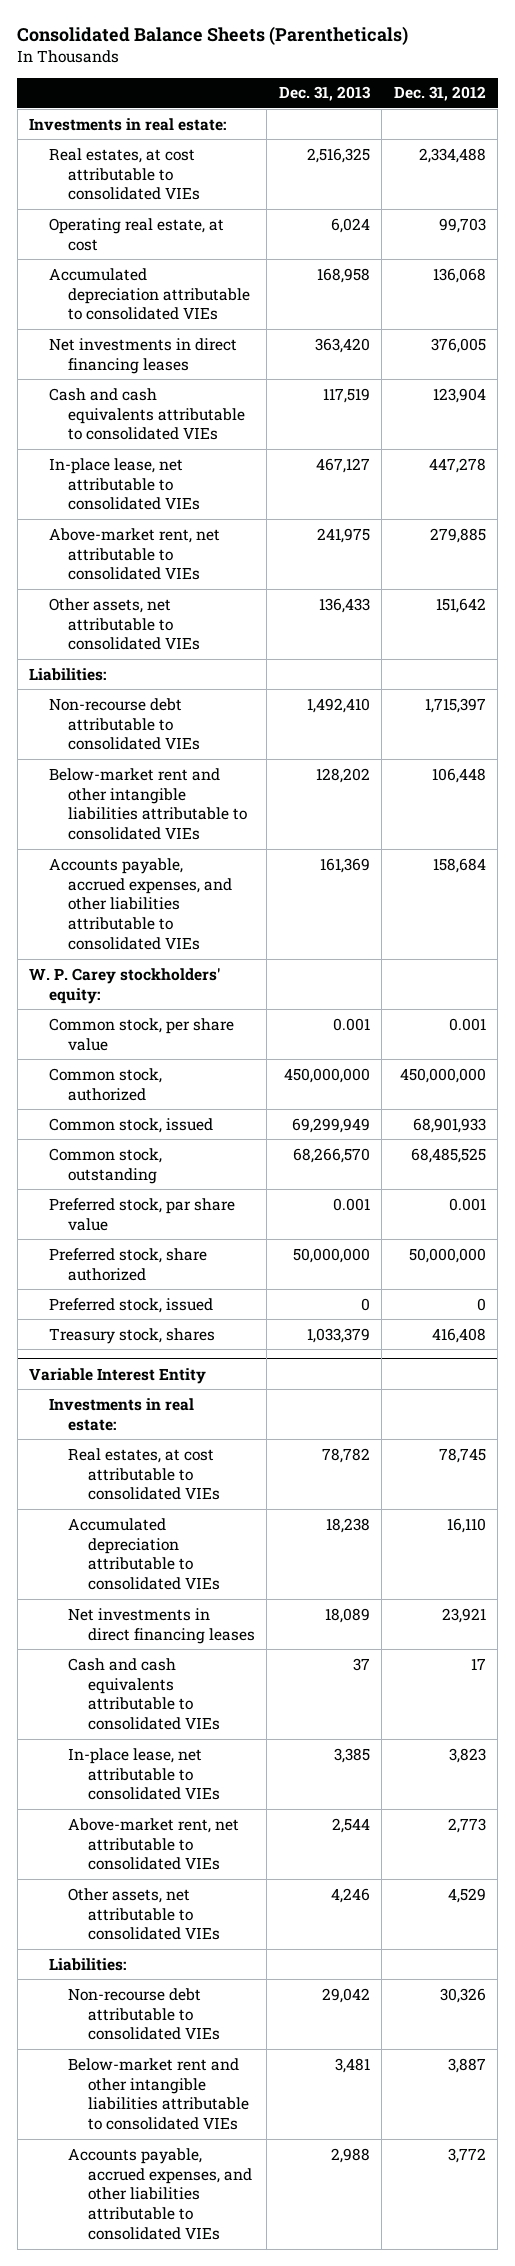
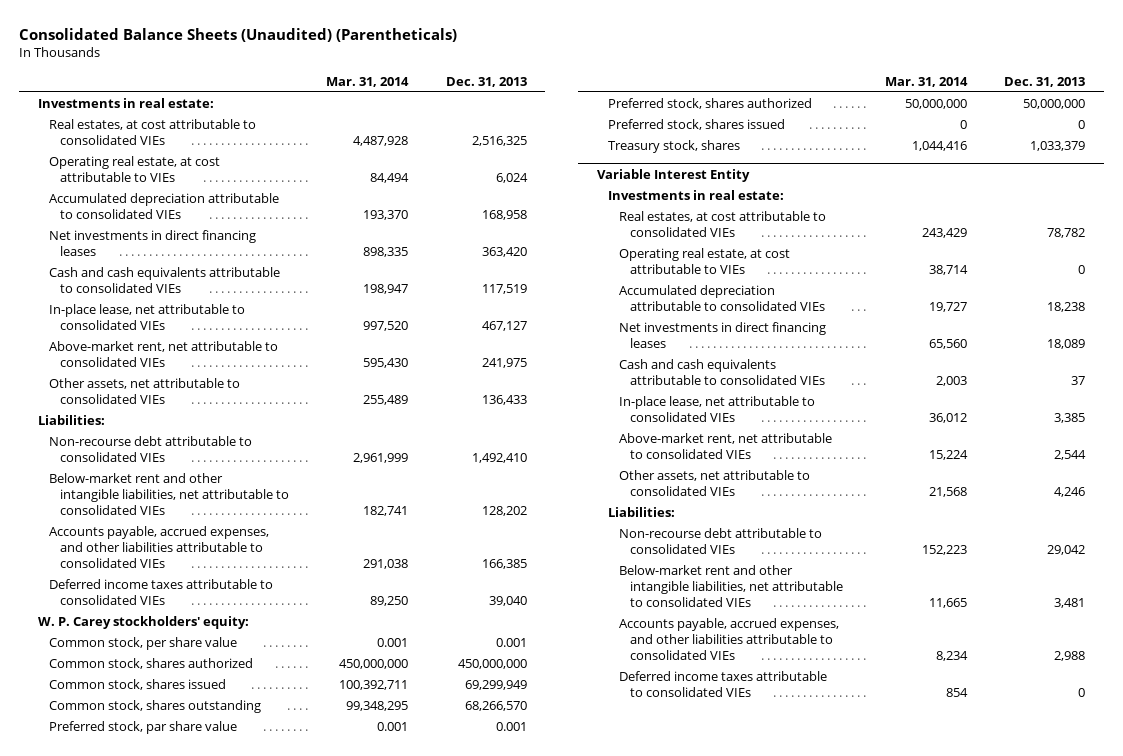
[17,26,409,46] Consolidated Balance Sheets (Parentheticals) -> [19,27,458,42] Consolidated Balance Sheets (Unaudited) (Parentheticals)
[393,86,486,102] Dec. 31, 2012 -> none
none -> [326,76,410,87] Mar. 31, 2014
[48,217,224,251] Operating real estate, at cost -> [48,156,220,183] Operating real estate, at cost attributable to VIEs
[48,767,248,841] Below-market rent and other intangible liabilities attributable to consolidated VIEs -> [48,473,290,516] Below-market rent and other intangible liabilities, net attributable to consolidated VIEs
[319,857,370,873] 161,369 -> [481,559,527,570] 166,385
none -> [48,579,273,606] Deferred income taxes attributable to consolidated VIEs
[48,1067,162,1101] Common stock, authorized -> [48,658,253,670] Common stock, shares authorized
[48,1117,213,1133] Common stock, issued -> [48,679,226,691] Common stock, shares issued
[48,1147,162,1184] Common stock, outstanding -> [48,700,261,714] Common stock, shares outstanding
[48,1247,207,1281] Preferred stock, share authorized -> [607,98,812,110] Preferred stock, shares authorized
[48,1297,213,1313] Preferred stock, issued -> [607,119,785,131] Preferred stock, shares issued
none -> [618,248,790,275] Operating real estate, at cost attributable to VIEs
[68,2057,249,2131] Below-market rent and other intangible liabilities attributable to consolidated VIEs -> [618,565,844,608] Below-market rent and other intangible liabilities, net attributable to consolidated VIEs
none -> [618,671,827,698] Deferred income taxes attributable to consolidated VIEs

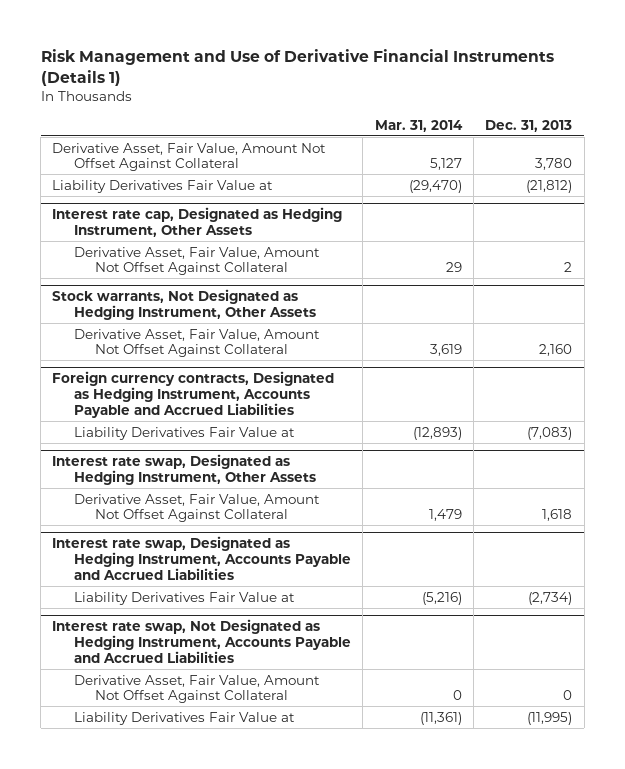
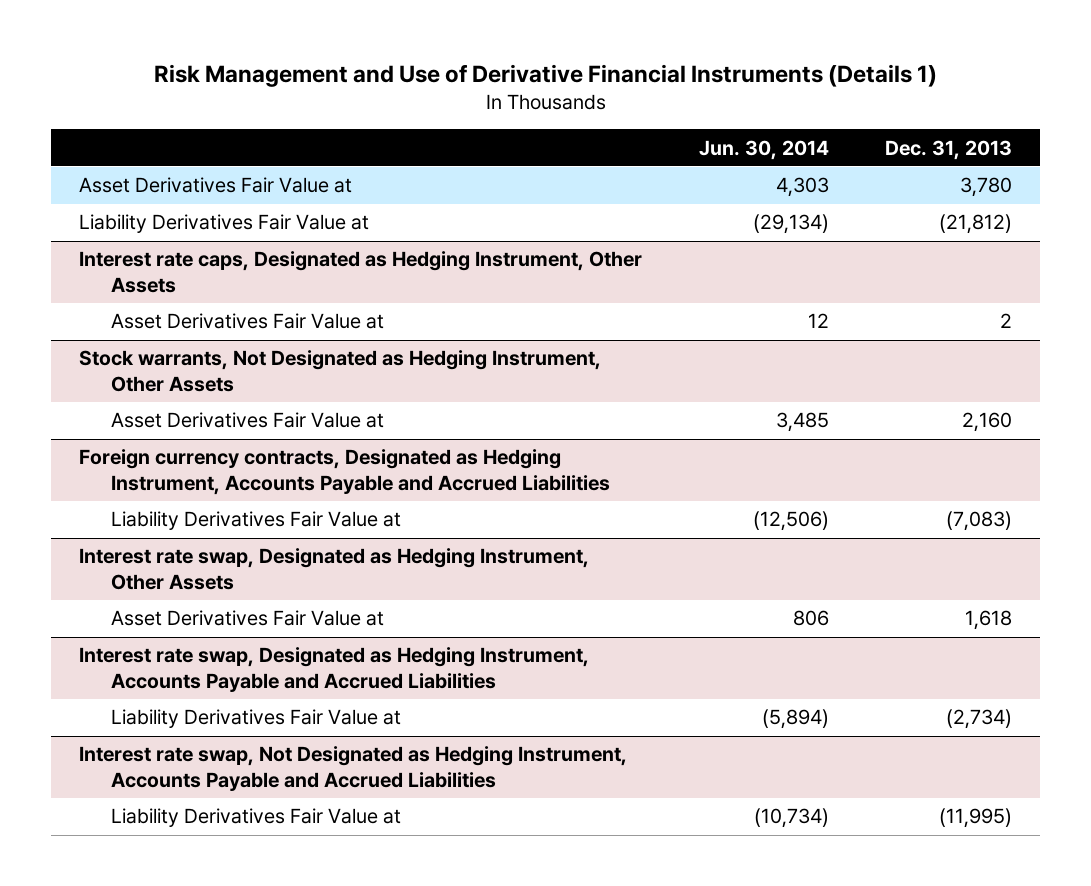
[374,119,463,132] Mar. 31, 2014 -> none
none -> [698,139,829,160] Jun. 30, 2014
[52,142,327,172] Derivative Asset, Fair Value, Amount Not Offset Against Collateral -> [79,177,353,194] Asset Derivatives Fair Value at
[52,207,343,238] Interest rate cap, Designated as Hedging Instrument, Other Assets -> [79,251,643,293] Interest rate caps, Designated as Hedging Instrument, Other Assets
[73,246,320,276] Derivative Asset, Fair Value, Amount Not Offset Against Collateral -> [110,313,384,330] Asset Derivatives Fair Value at
[73,328,320,358] Derivative Asset, Fair Value, Amount Not Offset Against Collateral -> [110,412,384,429] Asset Derivatives Fair Value at
[73,493,320,523] Derivative Asset, Fair Value, Amount Not Offset Against Collateral -> [110,610,384,627] Asset Derivatives Fair Value at
[73,674,320,704] Derivative Asset, Fair Value, Amount Not Offset Against Collateral -> none

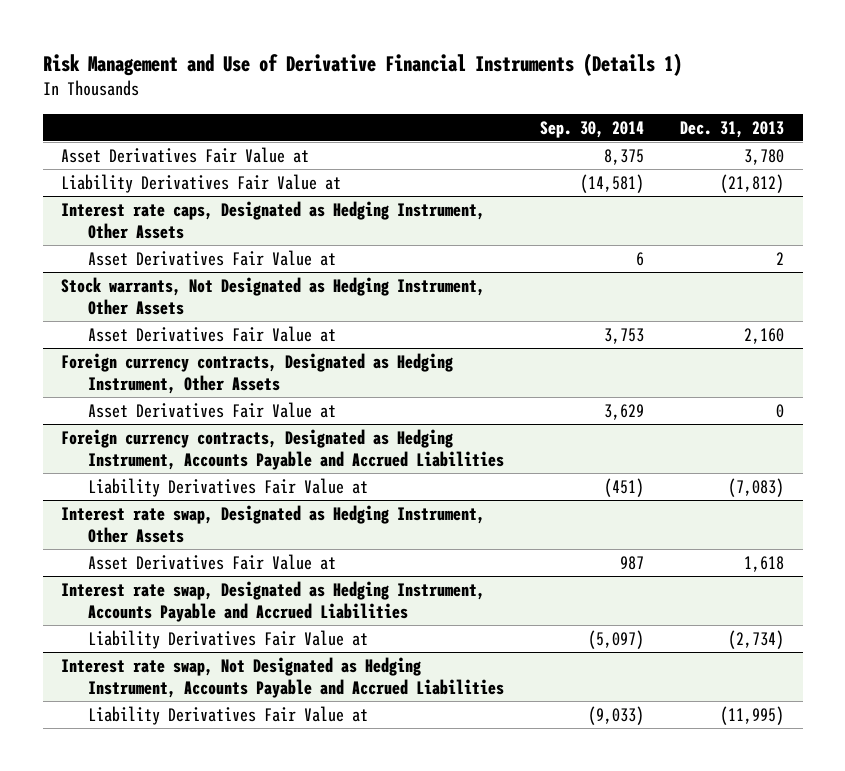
[698,139,829,160] Jun. 30, 2014 -> none
none -> [540,120,645,138] Sep. 30, 2014
none -> [60,352,453,394] Foreign currency contracts, Designated as Hedging Instrument, Other Assets
none -> [87,401,336,418] Asset Derivatives Fair Value at

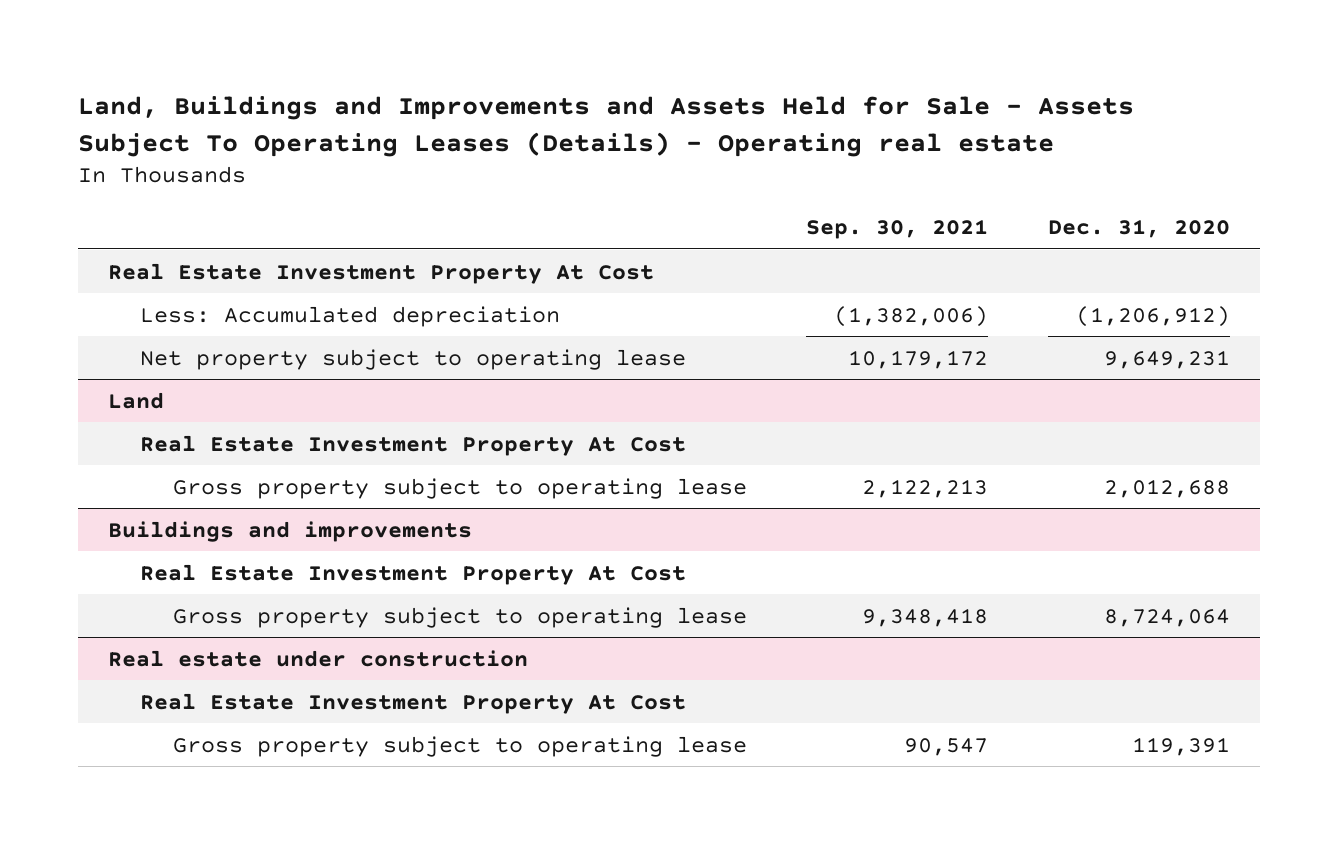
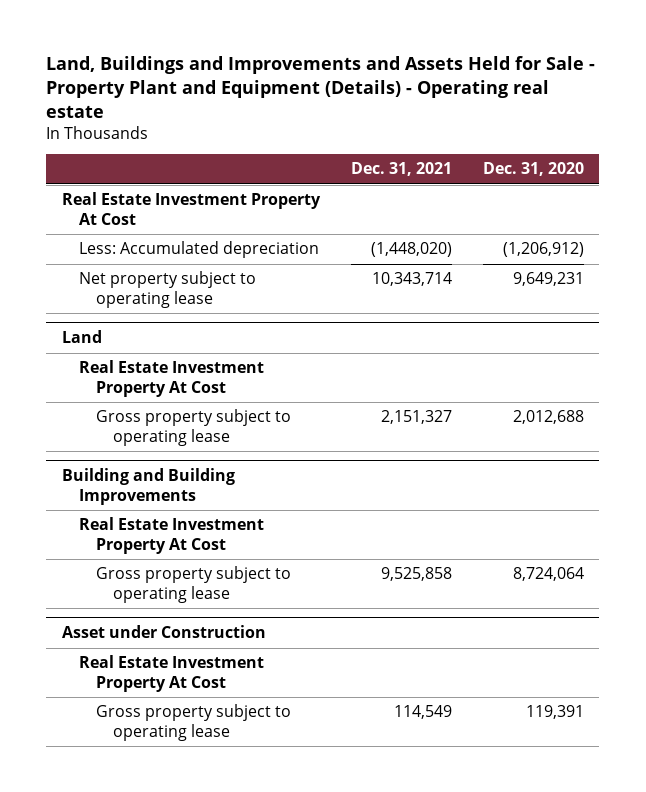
[77,96,1134,157] Land, Buildings and Improvements and Assets Held for Sale - Assets Subject To Operating Leases (Details) - Operating real estate -> [46,56,596,118] Land, Buildings and Improvements and Assets Held for Sale - Property Plant and Equipment (Details) - Operating real estate
[806,219,989,240] Sep. 30, 2021 -> none
none -> [350,162,452,177] Dec. 31, 2021
[107,520,472,542] Buildings and improvements -> [61,468,235,505] Building and Building Improvements
[107,649,528,667] Real estate under construction -> [61,625,266,639] Asset under Construction

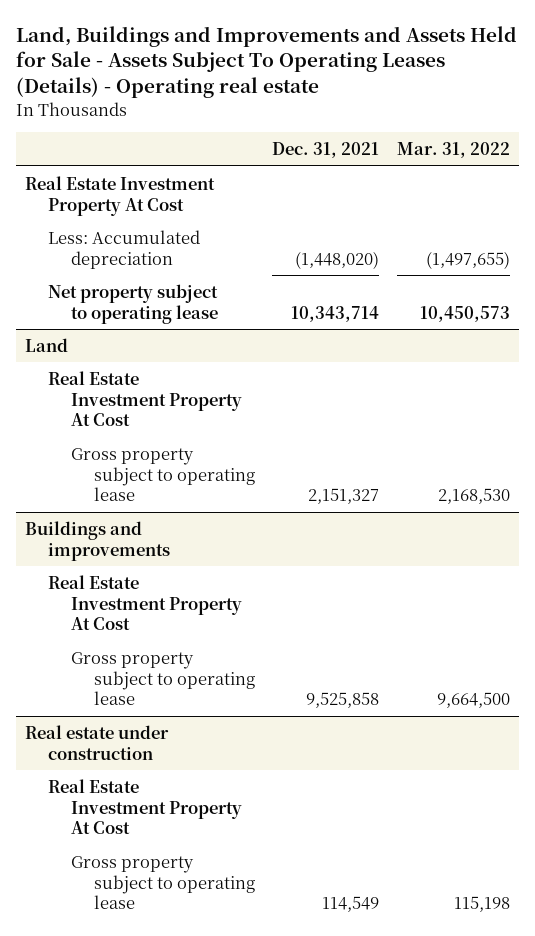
[46,56,596,118] Land, Buildings and Improvements and Assets Held for Sale - Property Plant and Equipment (Details) - Operating real estate -> [15,25,517,99] Land, Buildings and Improvements and Assets Held for Sale - Assets Subject To Operating Leases (Details) - Operating real estate
[482,162,584,177] Dec. 31, 2020 -> none
none -> [397,142,511,159] Mar. 31, 2022
[61,468,235,505] Building and Building Improvements -> [24,520,170,561] Buildings and improvements
[61,625,266,639] Asset under Construction -> [24,724,169,760] Real estate under construction

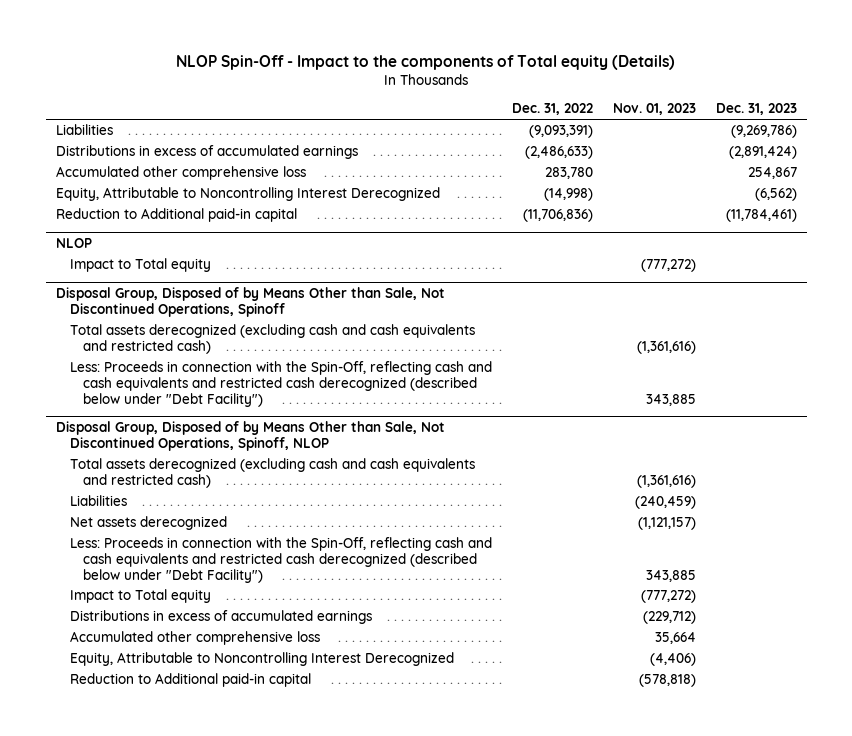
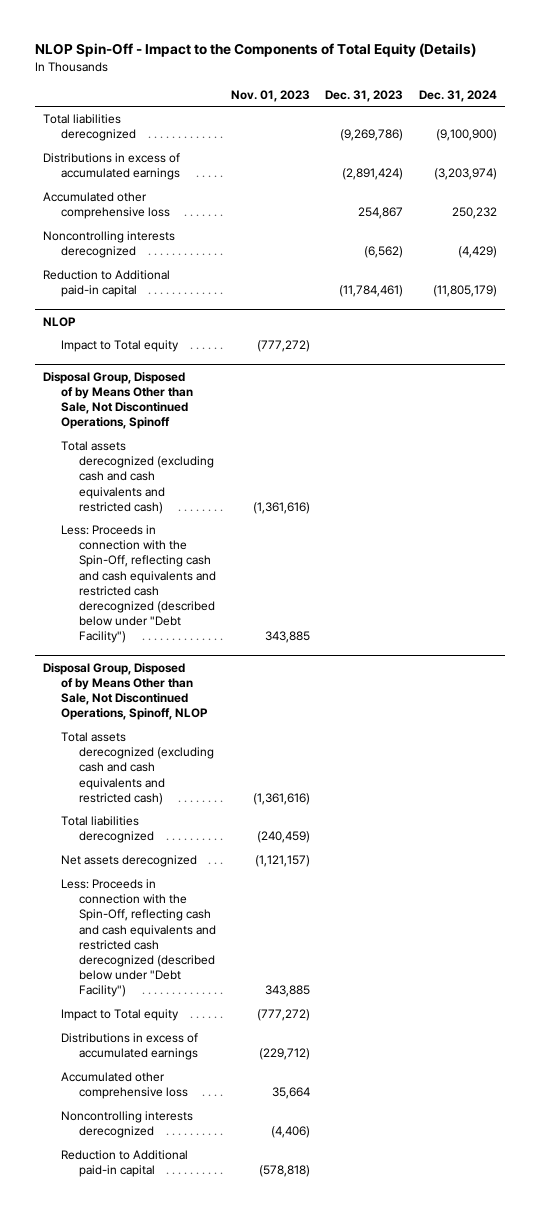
[176,54,676,70] NLOP Spin-Off - Impact to the components of Total equity (Details) -> [35,43,477,58] NLOP Spin-Off - Impact to the Components of Total Equity (Details)
[511,103,593,116] Dec. 31, 2022 -> none
none -> [418,89,497,102] Dec. 31, 2024
[55,124,113,136] Liabilities -> [43,114,136,142] Total liabilities derecognized
[55,187,440,202] Equity, Attributable to Noncontrolling Interest Derecognized -> [43,231,176,259] Noncontrolling interests derecognized
[69,495,127,507] Liabilities -> [60,816,154,844] Total liabilities derecognized
[69,652,454,667] Equity, Attributable to Noncontrolling Interest Derecognized -> [60,1111,193,1139] Noncontrolling interests derecognized

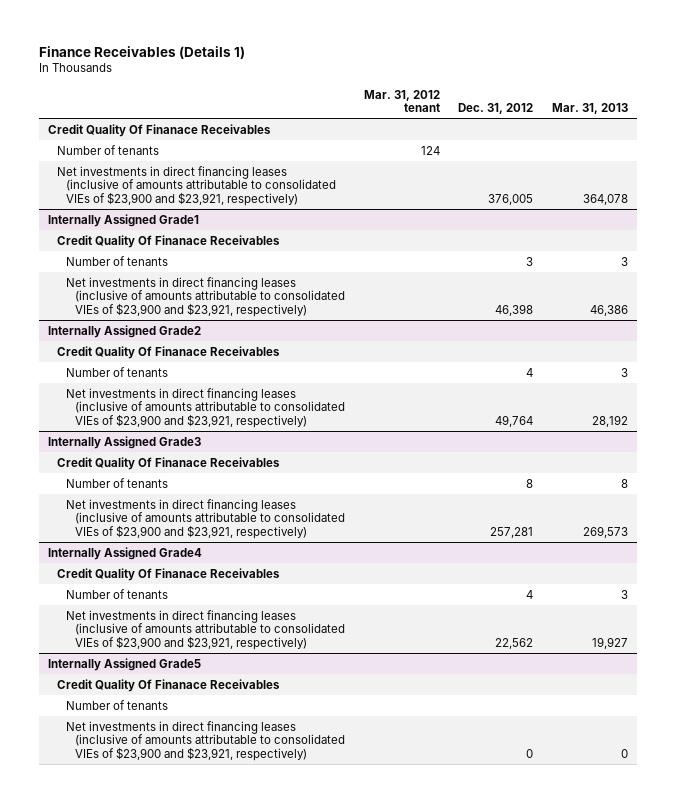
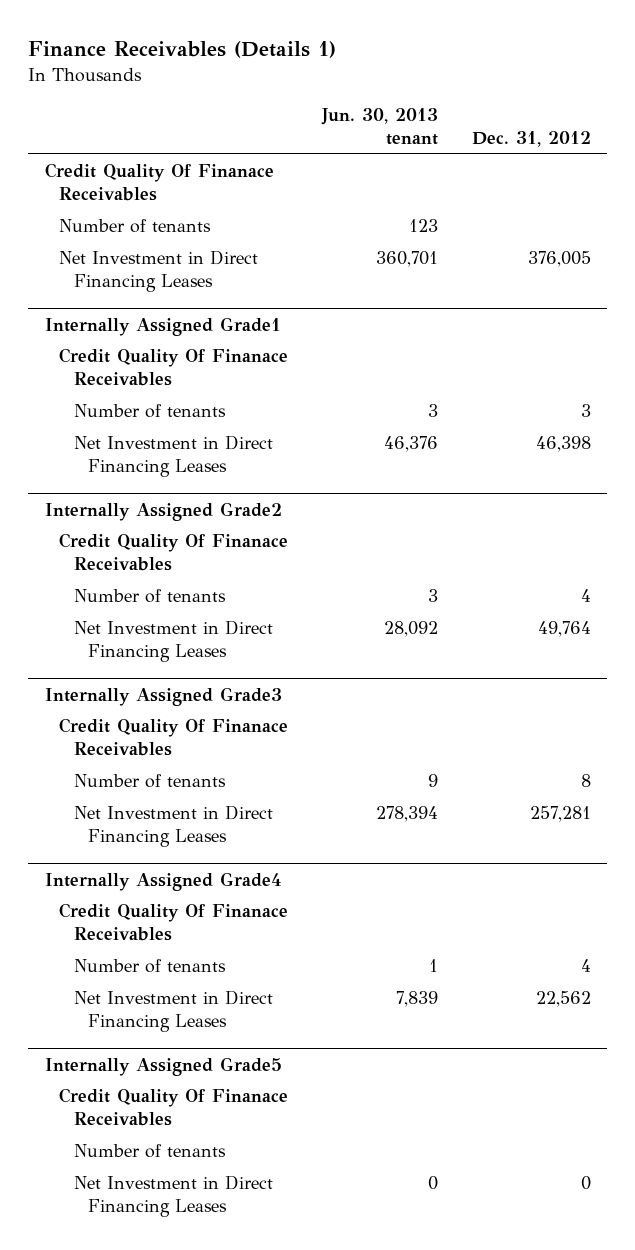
[363,89,440,113] Mar. 31, 2012 tenant -> none
[551,103,628,115] Mar. 31, 2013 -> none
none -> [320,108,438,146] Jun. 30, 2013 tenant
[56,165,336,206] Net investments in direct financing leases (inclusive of amounts attributable to consolidated VIEs of $23,900 and $23,921, respectively) -> [59,250,259,293] Net Investment in Direct Financing Leases
[65,276,345,317] Net investments in direct financing leases (inclusive of amounts attributable to consolidated VIEs of $23,900 and $23,921, respectively) -> [73,435,273,478] Net Investment in Direct Financing Leases
[65,387,345,428] Net investments in direct financing leases (inclusive of amounts attributable to consolidated VIEs of $23,900 and $23,921, respectively) -> [73,620,273,663] Net Investment in Direct Financing Leases
[65,498,345,539] Net investments in direct financing leases (inclusive of amounts attributable to consolidated VIEs of $23,900 and $23,921, respectively) -> [73,805,273,848] Net Investment in Direct Financing Leases
[65,609,345,650] Net investments in direct financing leases (inclusive of amounts attributable to consolidated VIEs of $23,900 and $23,921, respectively) -> [73,990,273,1033] Net Investment in Direct Financing Leases
[65,720,345,761] Net investments in direct financing leases (inclusive of amounts attributable to consolidated VIEs of $23,900 and $23,921, respectively) -> [73,1175,273,1218] Net Investment in Direct Financing Leases

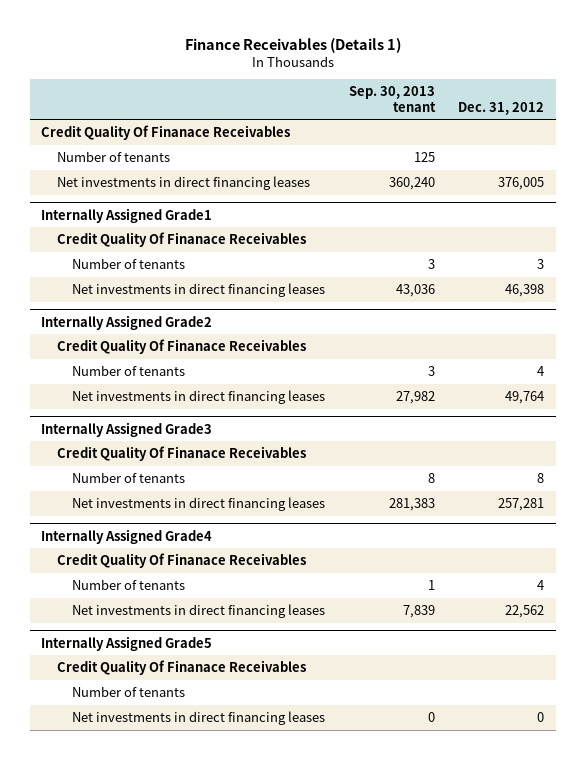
[320,108,438,146] Jun. 30, 2013 tenant -> none
none -> [348,86,436,112] Sep. 30, 2013 tenant
[59,250,259,293] Net Investment in Direct Financing Leases -> [56,175,310,190] Net investments in direct financing leases
[73,435,273,478] Net Investment in Direct Financing Leases -> [72,282,326,297] Net investments in direct financing leases
[73,620,273,663] Net Investment in Direct Financing Leases -> [72,389,326,404] Net investments in direct financing leases
[73,805,273,848] Net Investment in Direct Financing Leases -> [72,496,326,511] Net investments in direct financing leases
[73,990,273,1033] Net Investment in Direct Financing Leases -> [72,603,326,618] Net investments in direct financing leases
[73,1175,273,1218] Net Investment in Direct Financing Leases -> [72,710,326,725] Net investments in direct financing leases

